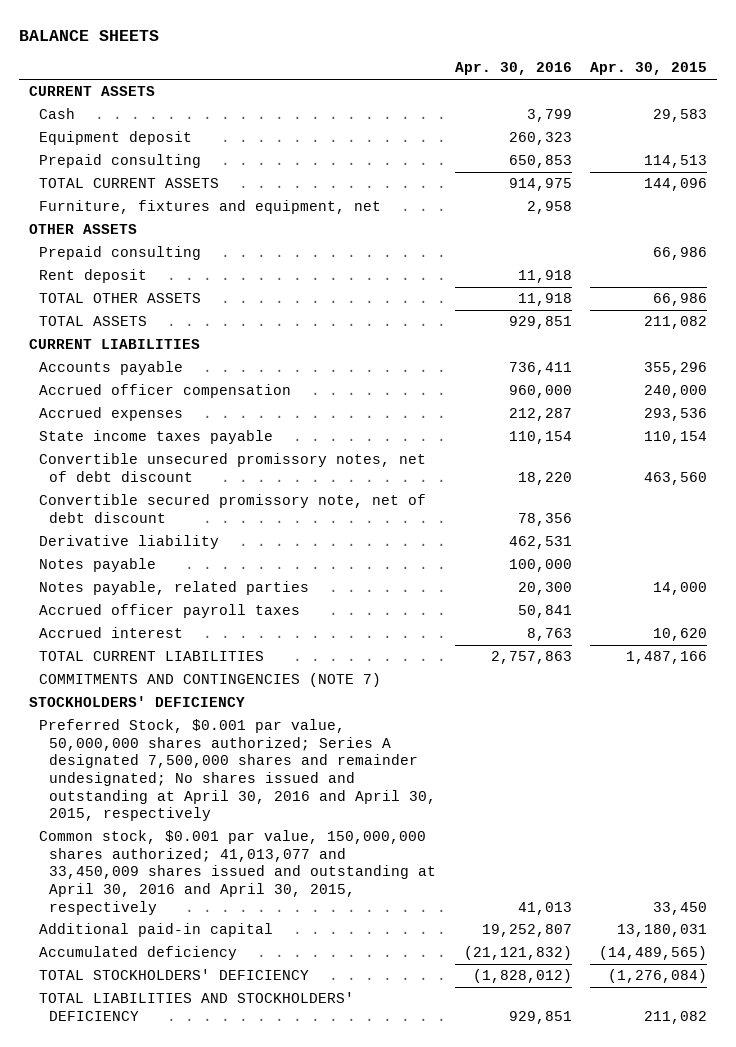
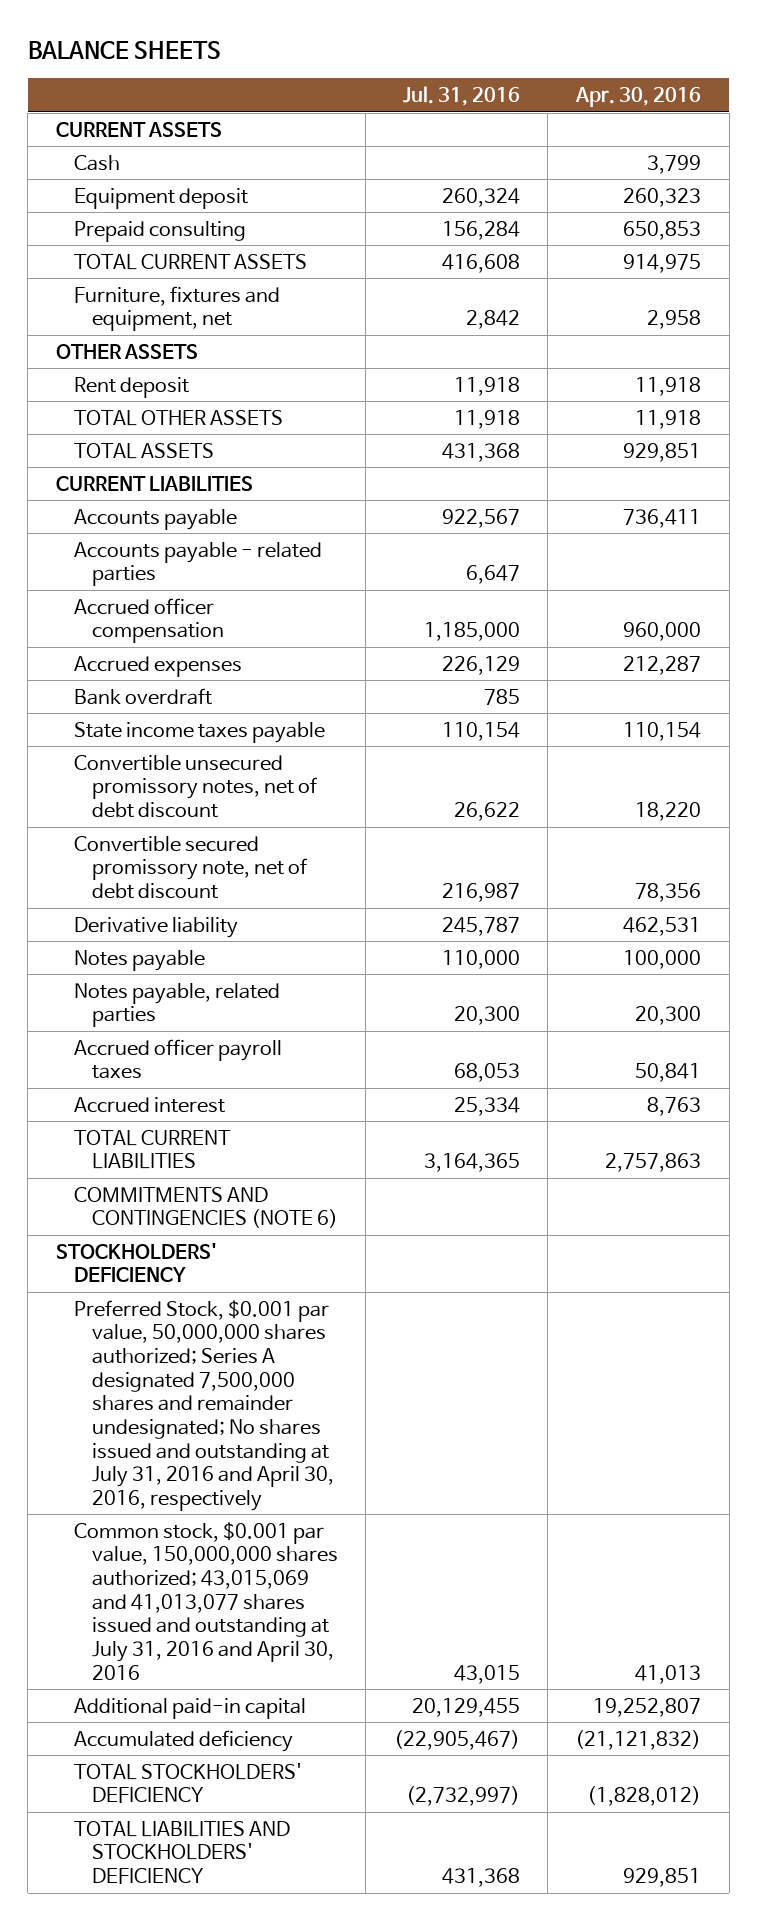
[590,62,708,76] Apr. 30, 2015 -> none
none -> [402,85,520,106] Jul. 31, 2016
[38,246,201,261] Prepaid consulting -> none
none -> [73,541,322,587] Accounts payable - related parties
none -> [73,687,212,705] Bank overdraft
[38,673,381,688] COMMITMENTS AND CONTINGENCIES (NOTE 7) -> [73,1186,339,1229] COMMITMENTS AND CONTINGENCIES (NOTE 6)
[38,719,437,822] Preferred Stock, $0.001 par value, 50,000,000 shares authorized; Series A designated 7,500,000 shares and remainder undesignated; No shares issued and outstanding at April 30, 2016 and April 30, 2015, respectively -> [73,1299,335,1511] Preferred Stock, $0.001 par value, 50,000,000 shares authorized; Series A designated 7,500,000 shares and remainder undesignated; No shares issued and outstanding at July 31, 2016 and April 30, 2016, respectively
[38,830,437,915] Common stock, $0.001 par value, 150,000,000 shares authorized; 41,013,077 and 33,450,009 shares issued and outstanding at April 30, 2016 and April 30, 2015, respectively -> [73,1521,339,1680] Common stock, $0.001 par value, 150,000,000 shares authorized; 43,015,069 and 41,013,077 shares issued and outstanding at July 31, 2016 and April 30, 2016

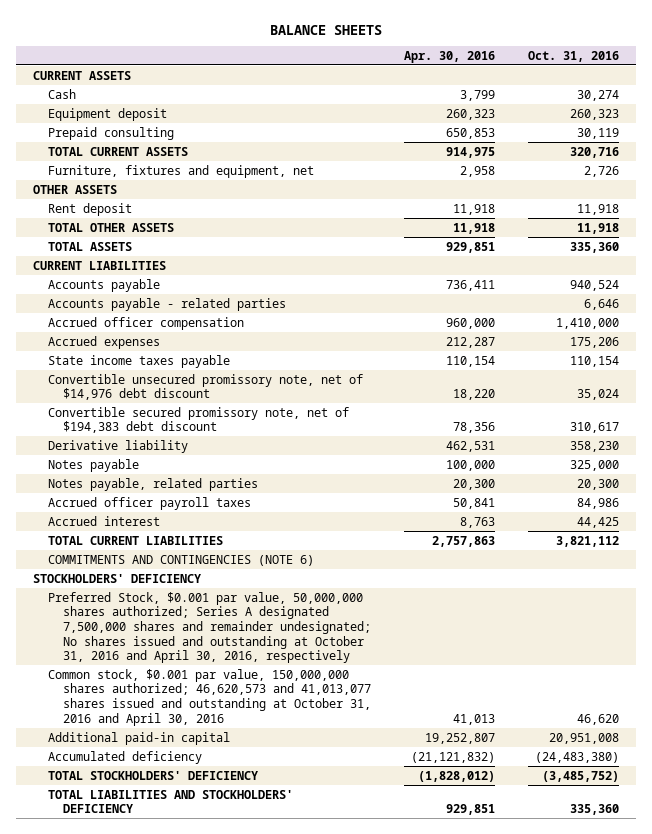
[402,85,520,106] Jul. 31, 2016 -> none
none -> [528,50,620,62] Oct. 31, 2016
[73,687,212,705] Bank overdraft -> none
[73,754,318,819] Convertible unsecured promissory notes, net of debt discount -> [48,373,364,401] Convertible unsecured promissory note, net of $14,976 debt discount
[73,835,308,900] Convertible secured promissory note, net of debt discount -> [48,406,350,434] Convertible secured promissory note, net of $194,383 debt discount
[73,1299,335,1511] Preferred Stock, $0.001 par value, 50,000,000 shares authorized; Series A designated 7,500,000 shares and remainder undesignated; No shares issued and outstanding at July 31, 2016 and April 30, 2016, respectively -> [48,591,372,664] Preferred Stock, $0.001 par value, 50,000,000 shares authorized; Series A designated 7,500,000 shares and remainder undesignated; No shares issued and outstanding at October 31, 2016 and April 30, 2016, respectively
[73,1521,339,1680] Common stock, $0.001 par value, 150,000,000 shares authorized; 43,015,069 and 41,013,077 shares issued and outstanding at July 31, 2016 and April 30, 2016 -> [48,668,372,726] Common stock, $0.001 par value, 150,000,000 shares authorized; 46,620,573 and 41,013,077 shares issued and outstanding at October 31, 2016 and April 30, 2016

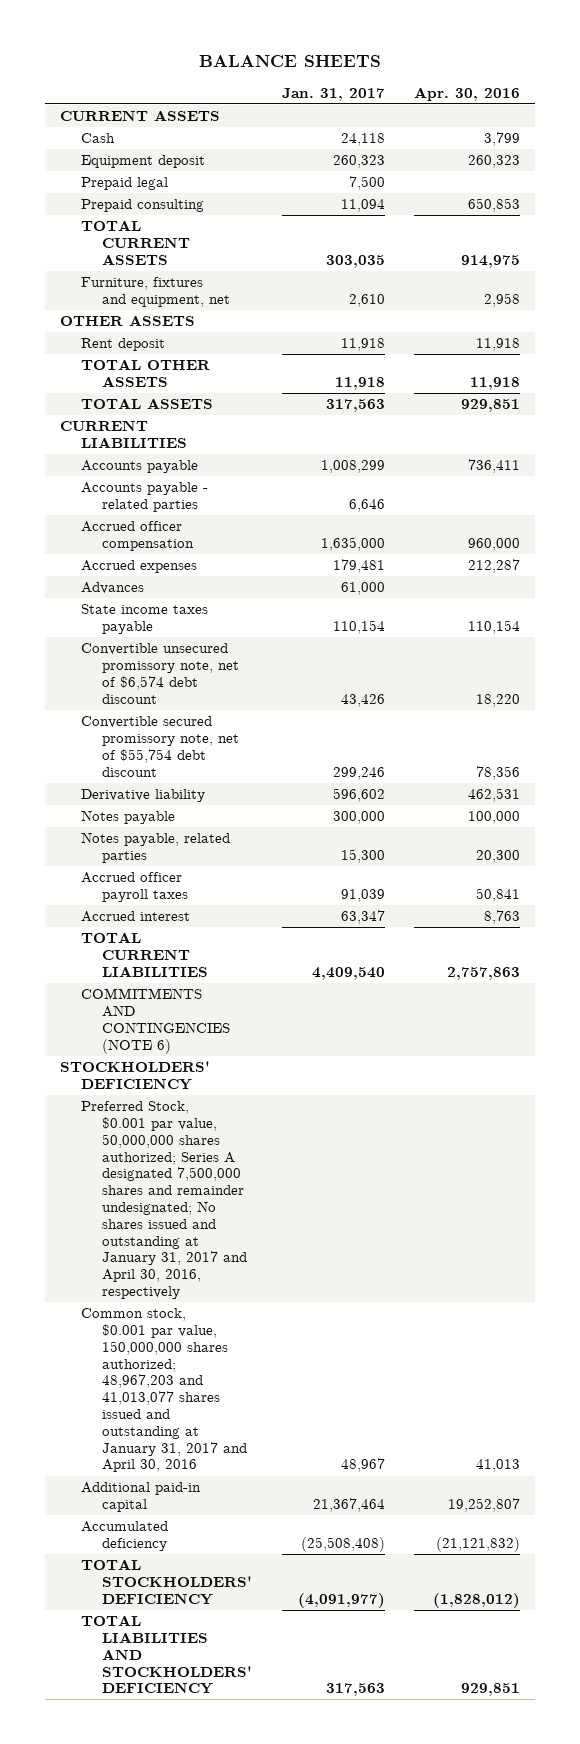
[528,50,620,62] Oct. 31, 2016 -> none
none -> [281,87,385,101] Jan. 31, 2017
none -> [80,177,168,191] Prepaid legal
none -> [80,582,144,595] Advances
[48,373,364,401] Convertible unsecured promissory note, net of $14,976 debt discount -> [80,643,239,704] Convertible unsecured promissory note, net of $6,574 debt discount
[48,406,350,434] Convertible secured promissory note, net of $194,383 debt discount -> [80,716,239,777] Convertible secured promissory note, net of $55,754 debt discount
[48,591,372,664] Preferred Stock, $0.001 par value, 50,000,000 shares authorized; Series A designated 7,500,000 shares and remainder undesignated; No shares issued and outstanding at October 31, 2016 and April 30, 2016, respectively -> [80,1101,247,1300] Preferred Stock, $0.001 par value, 50,000,000 shares authorized; Series A designated 7,500,000 shares and remainder undesignated; No shares issued and outstanding at January 31, 2017 and April 30, 2016, respectively
[48,668,372,726] Common stock, $0.001 par value, 150,000,000 shares authorized; 46,620,573 and 41,013,077 shares issued and outstanding at October 31, 2016 and April 30, 2016 -> [80,1308,247,1473] Common stock, $0.001 par value, 150,000,000 shares authorized; 48,967,203 and 41,013,077 shares issued and outstanding at January 31, 2017 and April 30, 2016

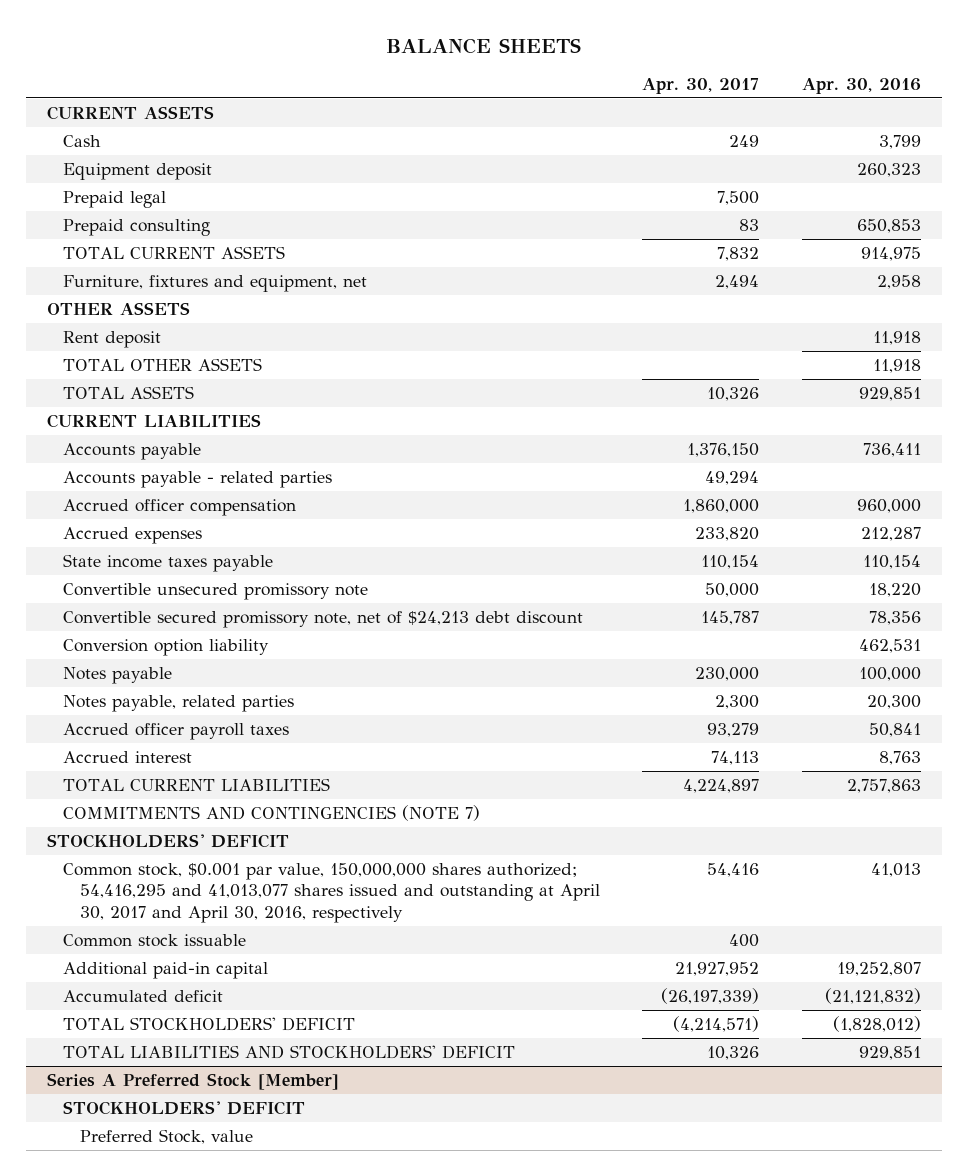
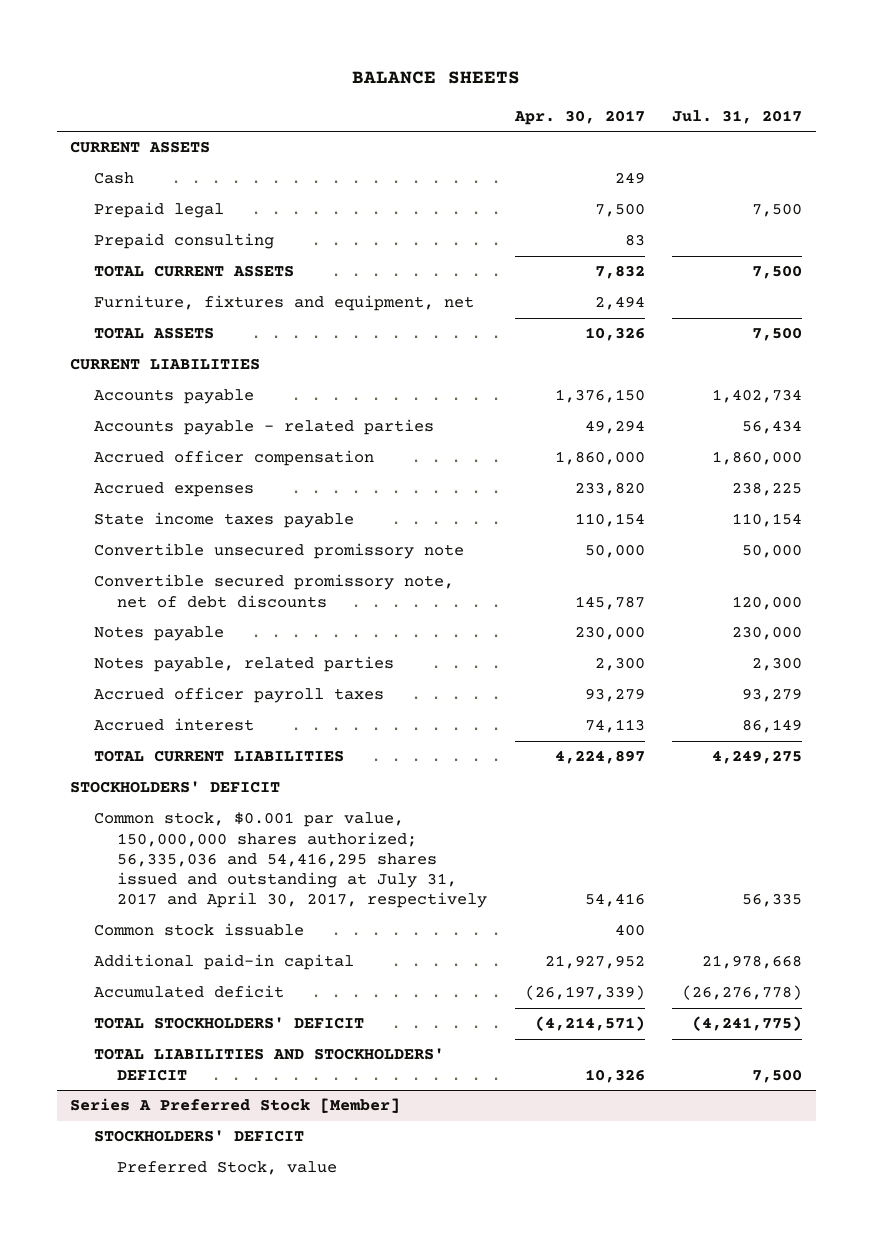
[801,78,921,95] Apr. 30, 2016 -> none
none -> [672,109,803,124] Jul. 31, 2017
[63,162,213,180] Equipment deposit -> none
[46,301,190,315] OTHER ASSETS -> none
[63,330,162,348] Rent deposit -> none
[63,357,263,371] TOTAL OTHER ASSETS -> none
[63,638,270,656] Conversion option liability -> none
[63,610,584,628] Convertible secured promissory note, net of $24,213 debt discount -> [93,574,454,608] Convertible secured promissory note, net of debt discounts
[63,804,481,821] COMMITMENTS AND CONTINGENCIES (NOTE 7) -> none
[63,862,601,923] Common stock, $0.001 par value, 150,000,000 shares authorized; 54,416,295 and 41,013,077 shares issued and outstanding at April 30, 2017 and April 30, 2016, respectively -> [93,812,487,909] Common stock, $0.001 par value, 150,000,000 shares authorized; 56,335,036 and 54,416,295 shares issued and outstanding at July 31, 2017 and April 30, 2017, respectively

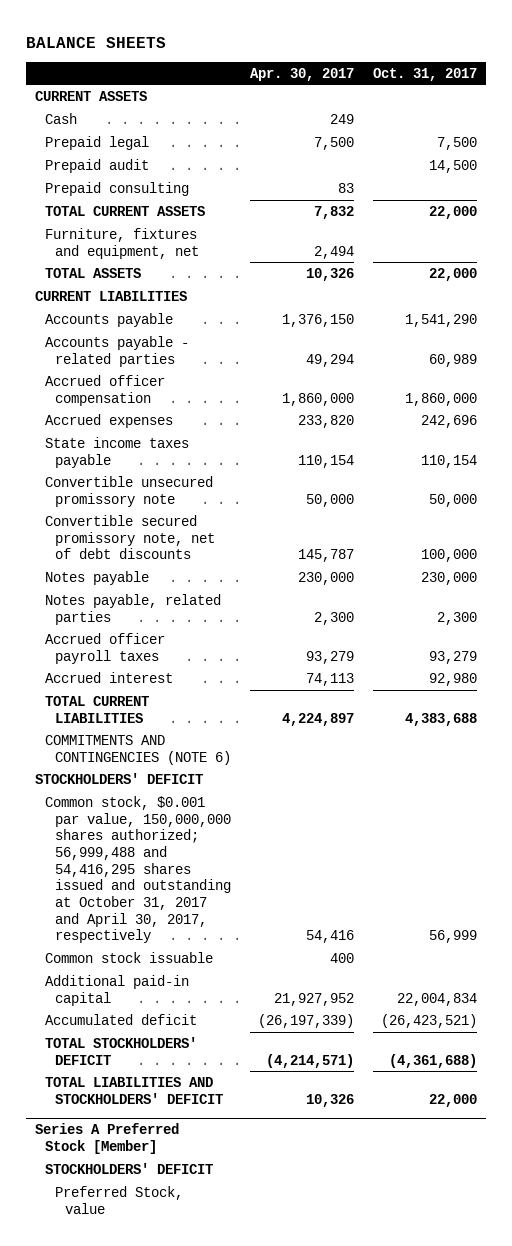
[672,109,803,124] Jul. 31, 2017 -> none
none -> [372,67,477,81] Oct. 31, 2017
none -> [45,158,150,173] Prepaid audit
none -> [45,734,232,765] COMMITMENTS AND CONTINGENCIES (NOTE 6)
[93,812,487,909] Common stock, $0.001 par value, 150,000,000 shares authorized; 56,335,036 and 54,416,295 shares issued and outstanding at July 31, 2017 and April 30, 2017, respectively -> [45,795,232,944] Common stock, $0.001 par value, 150,000,000 shares authorized; 56,999,488 and 54,416,295 shares issued and outstanding at October 31, 2017 and April 30, 2017, respectively

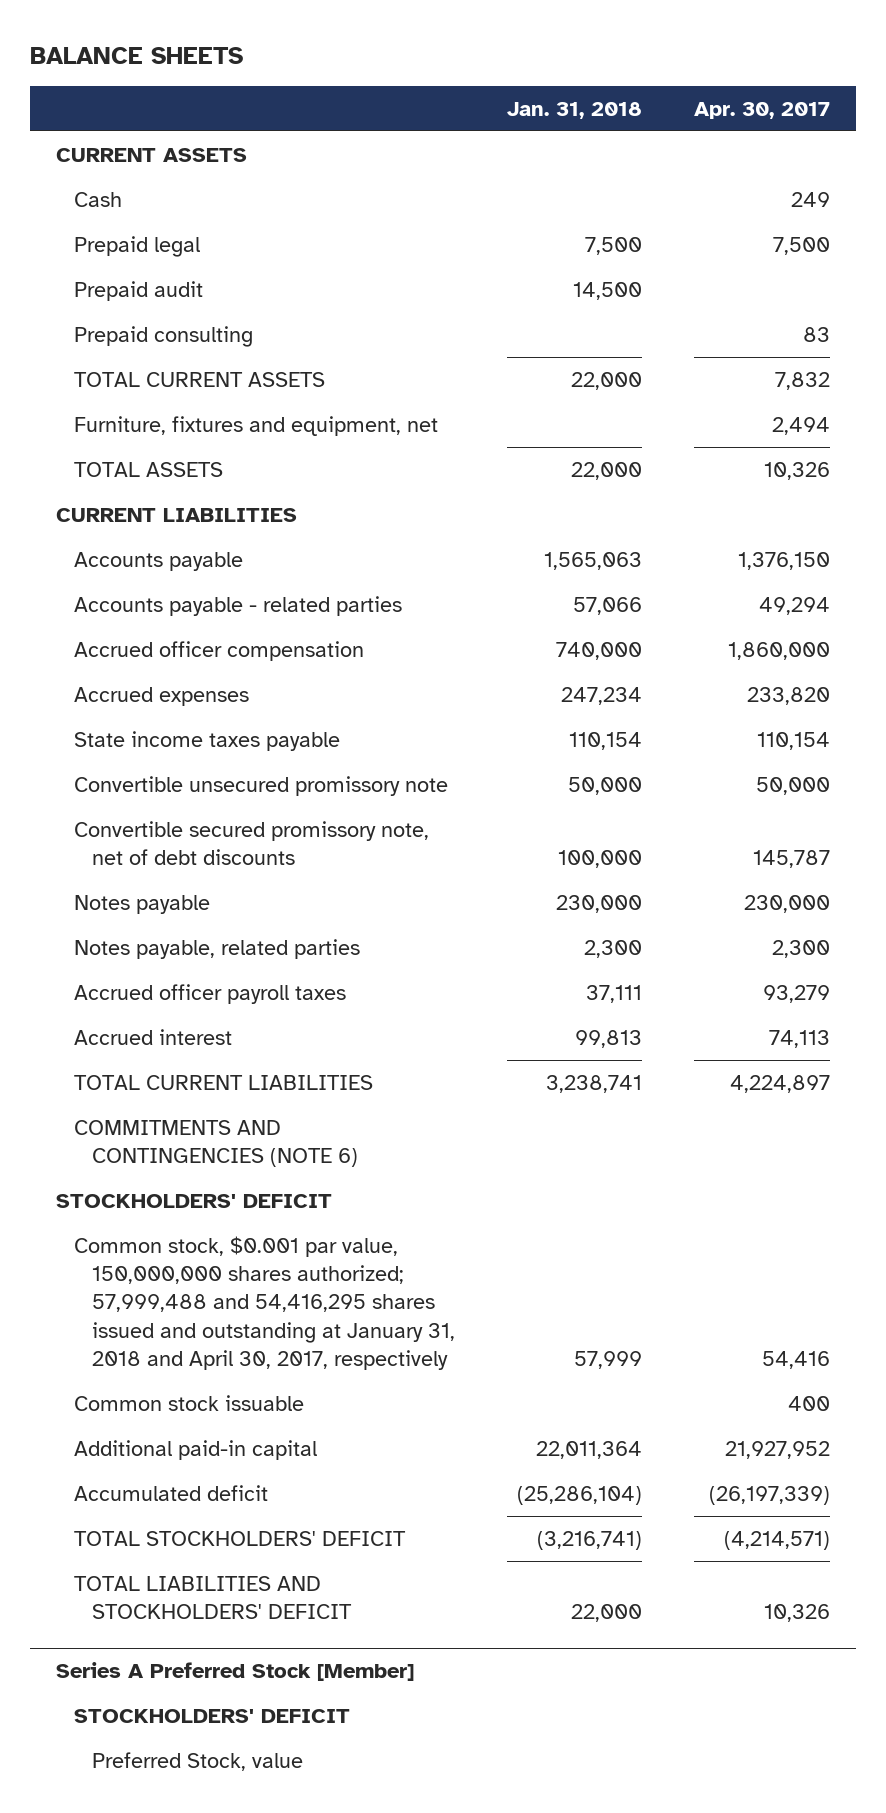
[372,67,477,81] Oct. 31, 2017 -> none
none -> [506,101,642,119] Jan. 31, 2018
[45,795,232,944] Common stock, $0.001 par value, 150,000,000 shares authorized; 56,999,488 and 54,416,295 shares issued and outstanding at October 31, 2017 and April 30, 2017, respectively -> [73,1235,456,1370] Common stock, $0.001 par value, 150,000,000 shares authorized; 57,999,488 and 54,416,295 shares issued and outstanding at January 31, 2018 and April 30, 2017, respectively

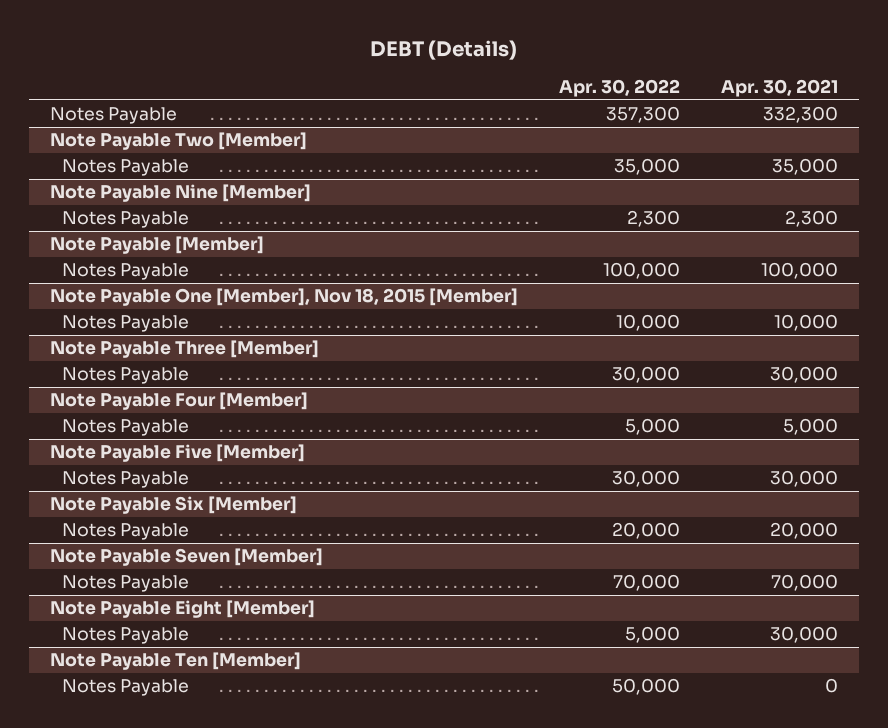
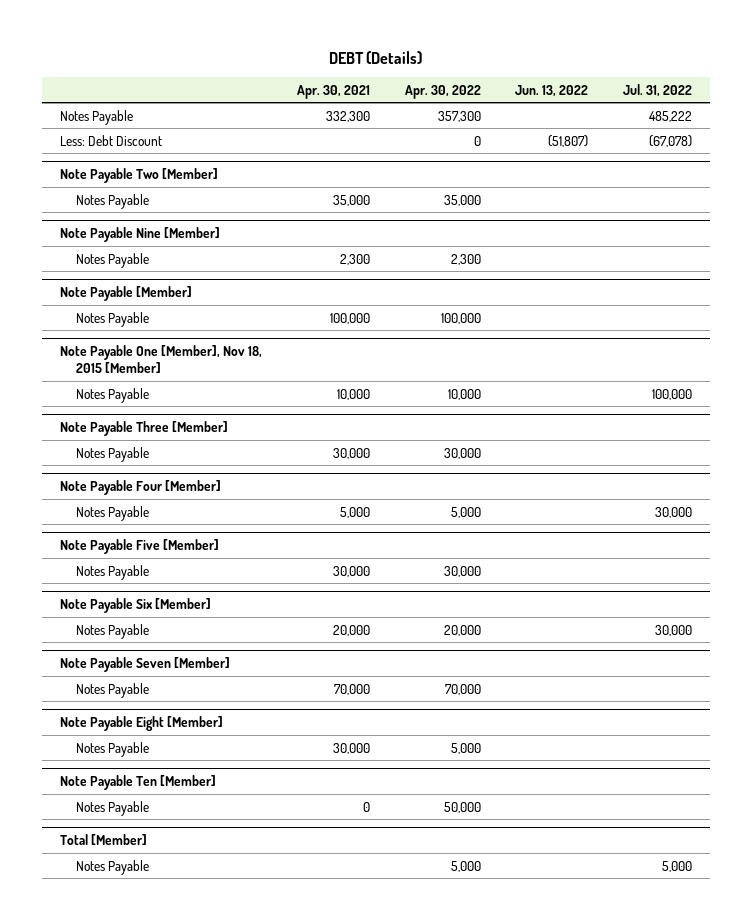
none -> [515,84,589,97] Jun. 13, 2022
none -> [623,83,693,97] Jul. 31, 2022
none -> [59,134,162,146] Less: Debt Discount
none -> [59,834,147,846] Total [Member]
none -> [75,859,149,875] Notes Payable

